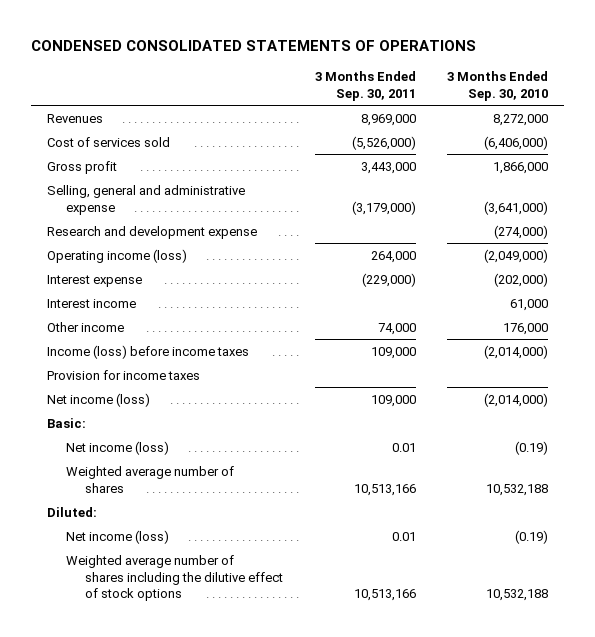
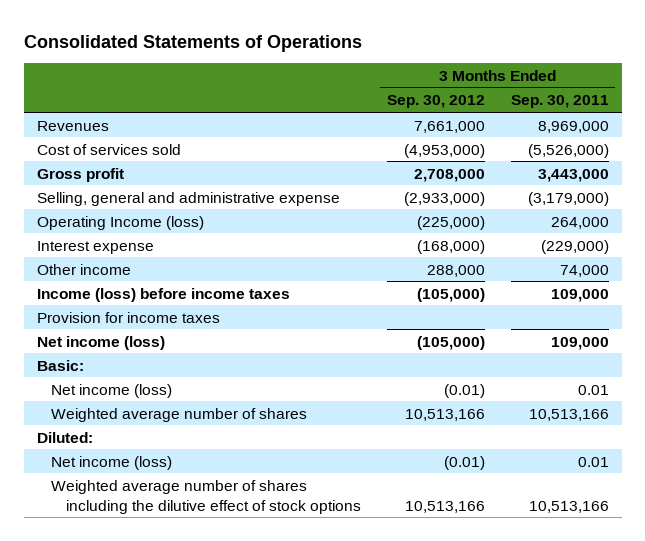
[30,40,476,52] CONDENSED CONSOLIDATED STATEMENTS OF OPERATIONS -> [23,34,362,52] Consolidated Statements of Operations
[447,71,549,101] 3 Months Ended Sep. 30, 2010 -> none
none -> [386,95,485,109] Sep. 30, 2012
[46,225,257,239] Research and development expense -> none
[46,248,187,263] Operating income (loss) -> [36,215,204,230] Operating Income (loss)
[46,298,136,308] Interest income -> none

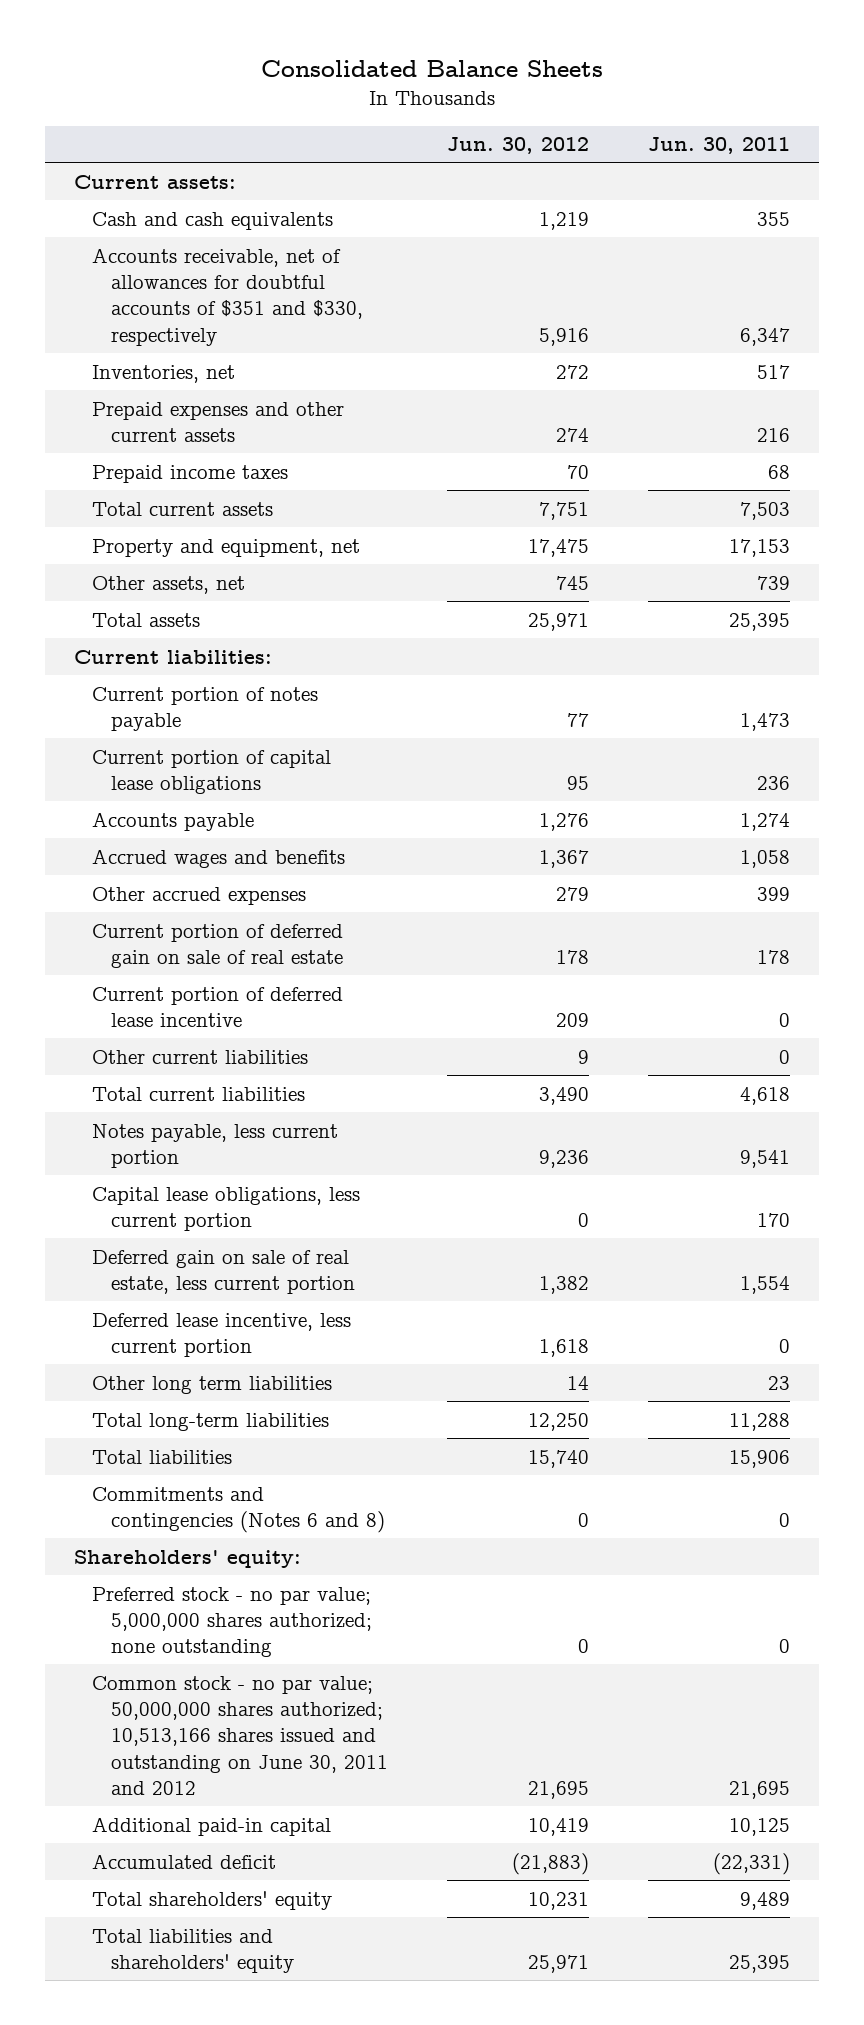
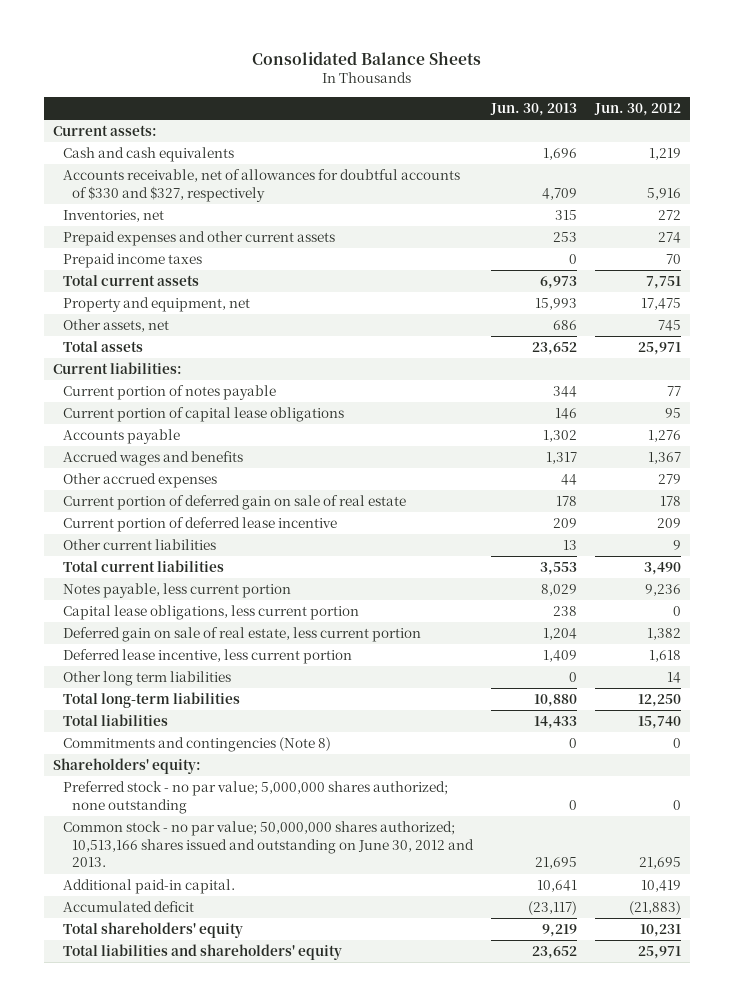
[647,137,790,155] Jun. 30, 2011 -> none
none -> [489,103,577,117] Jun. 30, 2013
[92,247,363,346] Accounts receivable, net of allowances for doubtful accounts of $351 and $330, respectively -> [62,169,460,202] Accounts receivable, net of allowances for doubtful accounts of $330 and $327, respectively
[92,1486,385,1533] Commitments and contingencies (Notes 6 and 8) -> [62,737,331,753] Commitments and contingencies (Note 8)
[92,1675,388,1796] Common stock - no par value; 50,000,000 shares authorized; 10,513,166 shares issued and outstanding on June 30, 2011 and 2012 -> [62,821,475,868] Common stock - no par value; 50,000,000 shares authorized; 10,513,166 shares issued and outstanding on June 30, 2012 and 2013.
[92,1816,332,1836] Additional paid-in capital -> [62,879,235,895] Additional paid-in capital.

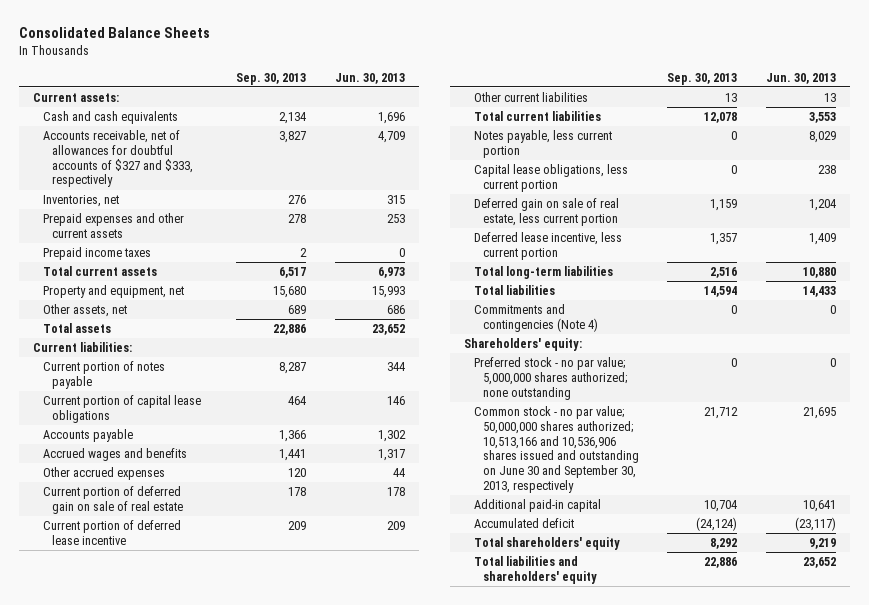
[593,103,681,117] Jun. 30, 2012 -> none
none -> [236,72,307,85] Sep. 30, 2013
[62,169,460,202] Accounts receivable, net of allowances for doubtful accounts of $330 and $327, respectively -> [42,130,193,188] Accounts receivable, net of allowances for doubtful accounts of $327 and $333, respectively
[62,671,231,687] Other long term liabilities -> none
[62,737,331,753] Commitments and contingencies (Note 8) -> [473,304,598,332] Commitments and contingencies (Note 4)
[62,821,475,868] Common stock - no par value; 50,000,000 shares authorized; 10,513,166 shares issued and outstanding on June 30, 2012 and 2013. -> [473,406,639,494] Common stock - no par value; 50,000,000 shares authorized; 10,513,166 and 10,536,906 shares issued and outstanding on June 30 and September 30, 2013, respectively
[62,879,235,895] Additional paid-in capital. -> [473,499,601,513] Additional paid-in capital

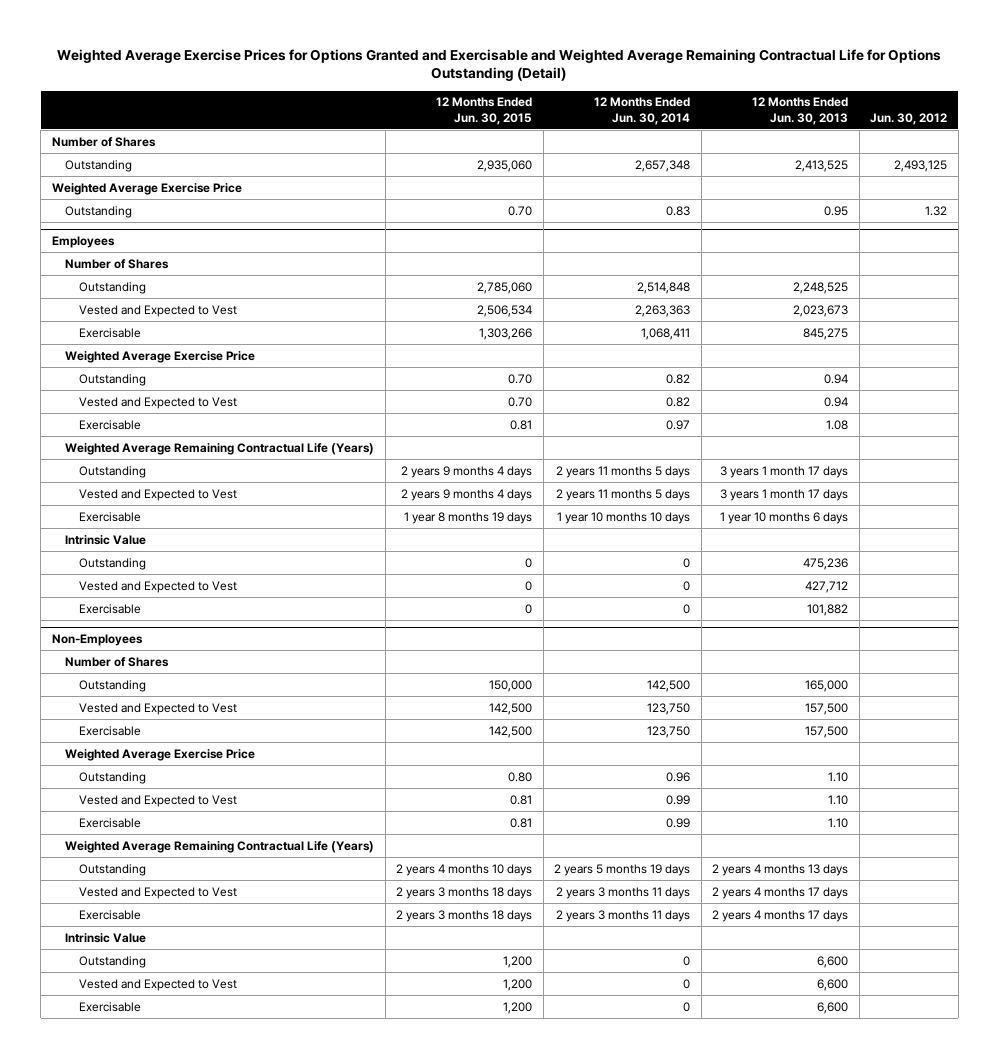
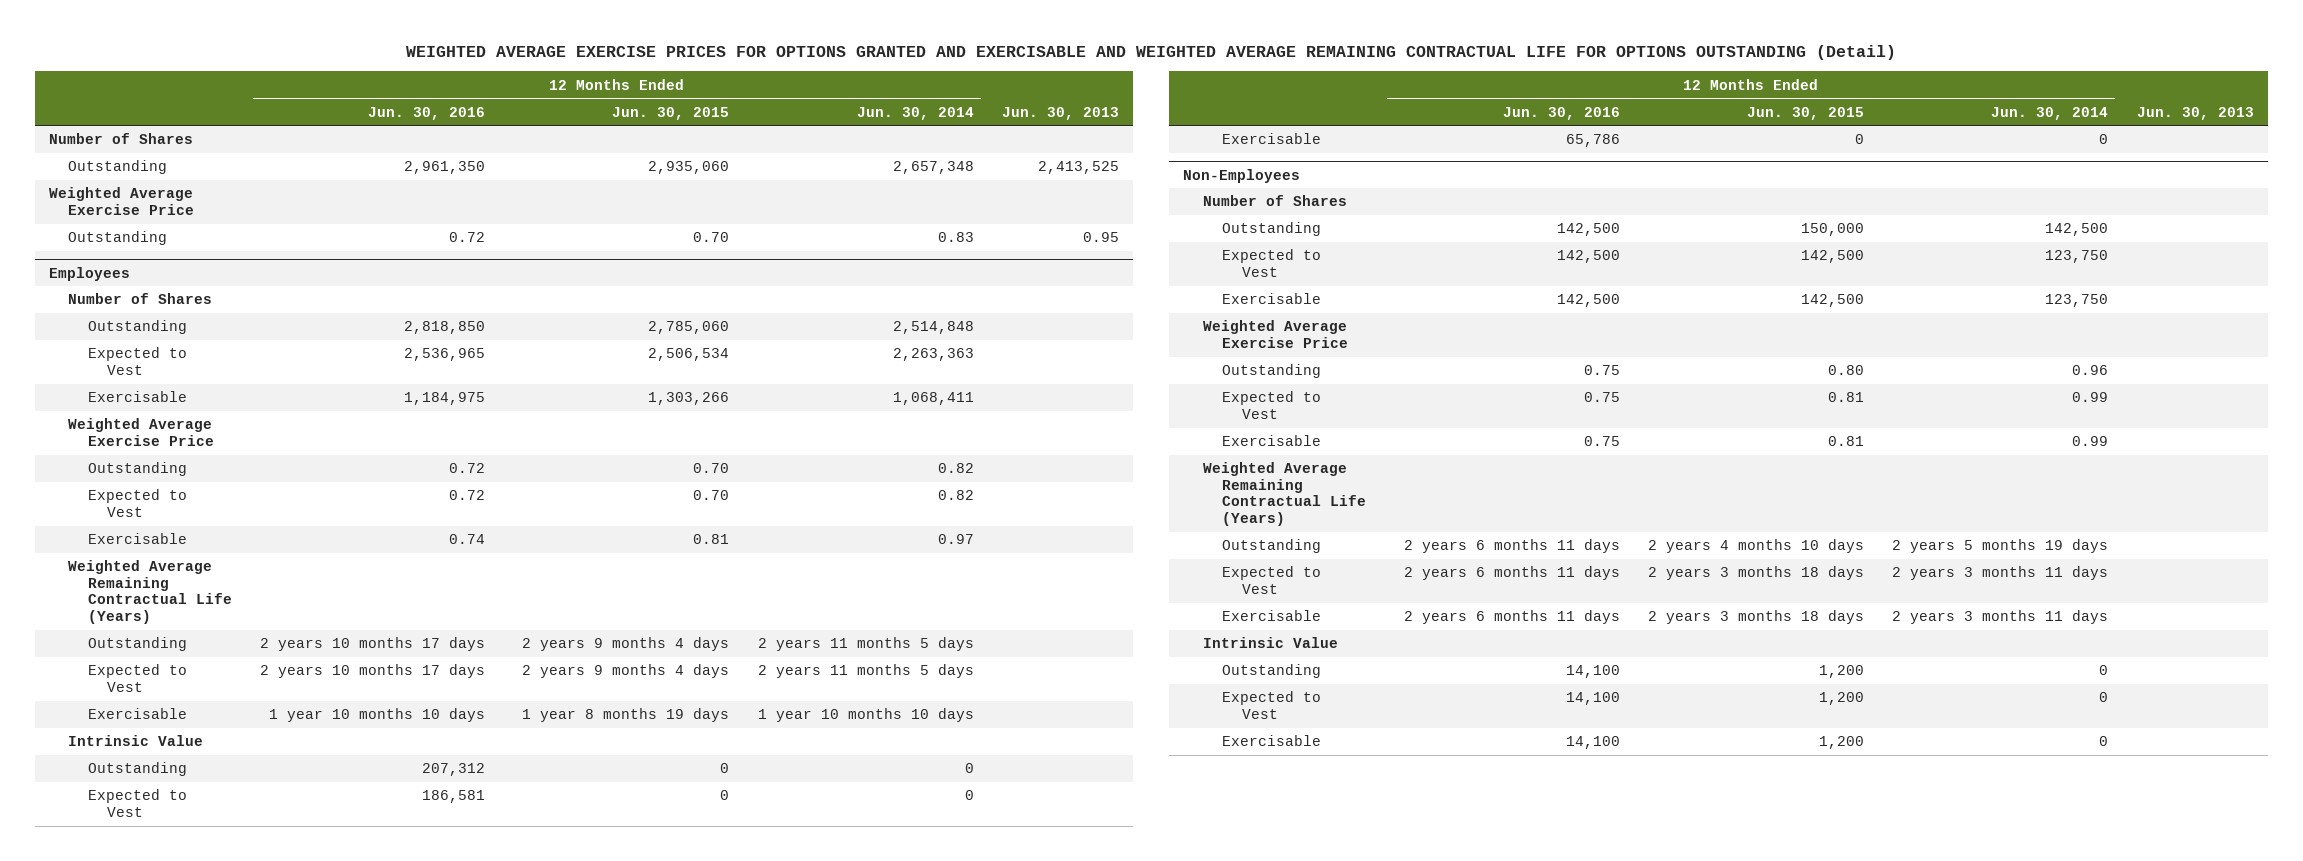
[57,48,942,82] Weighted Average Exercise Prices for Options Granted and Exercisable and Weighted Average Remaining Contractual Life for Options Outstanding (Detail) -> [406,45,1897,61] WEIGHTED AVERAGE EXERCISE PRICES FOR OPTIONS GRANTED AND EXERCISABLE AND WEIGHTED AVERAGE REMAINING CONTRACTUAL LIFE FOR OPTIONS OUTSTANDING (Detail)
[752,97,849,125] 12 Months Ended Jun. 30, 2013 -> none
[870,112,948,125] Jun. 30, 2012 -> none
none -> [368,106,486,120] Jun. 30, 2016
none -> [1002,106,1120,120] Jun. 30, 2013
[79,304,238,317] Vested and Expected to Vest -> [87,347,187,375] Expected to Vest
[79,396,238,409] Vested and Expected to Vest -> [87,489,187,517] Expected to Vest
[79,488,238,501] Vested and Expected to Vest -> [87,664,187,692] Expected to Vest
[79,580,238,593] Vested and Expected to Vest -> [87,789,187,817] Expected to Vest
[79,702,238,715] Vested and Expected to Vest -> [1222,249,1322,277] Expected to Vest
[79,794,238,807] Vested and Expected to Vest -> [1222,391,1322,419] Expected to Vest
[79,886,238,899] Vested and Expected to Vest -> [1222,566,1322,594] Expected to Vest
[79,978,238,991] Vested and Expected to Vest -> [1222,691,1322,719] Expected to Vest

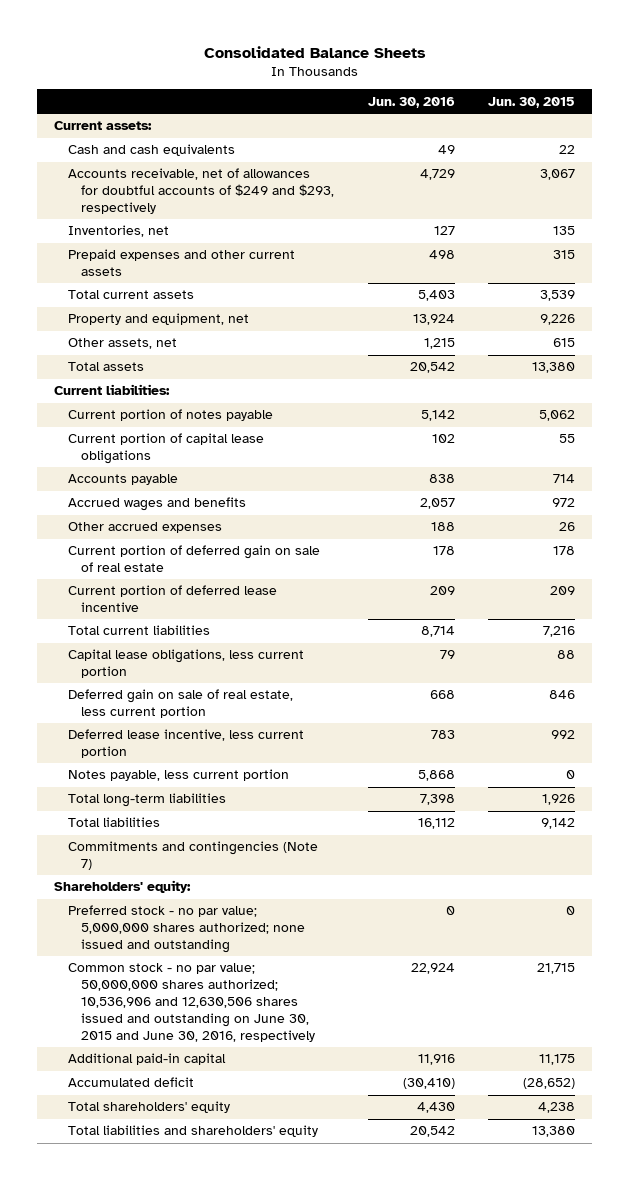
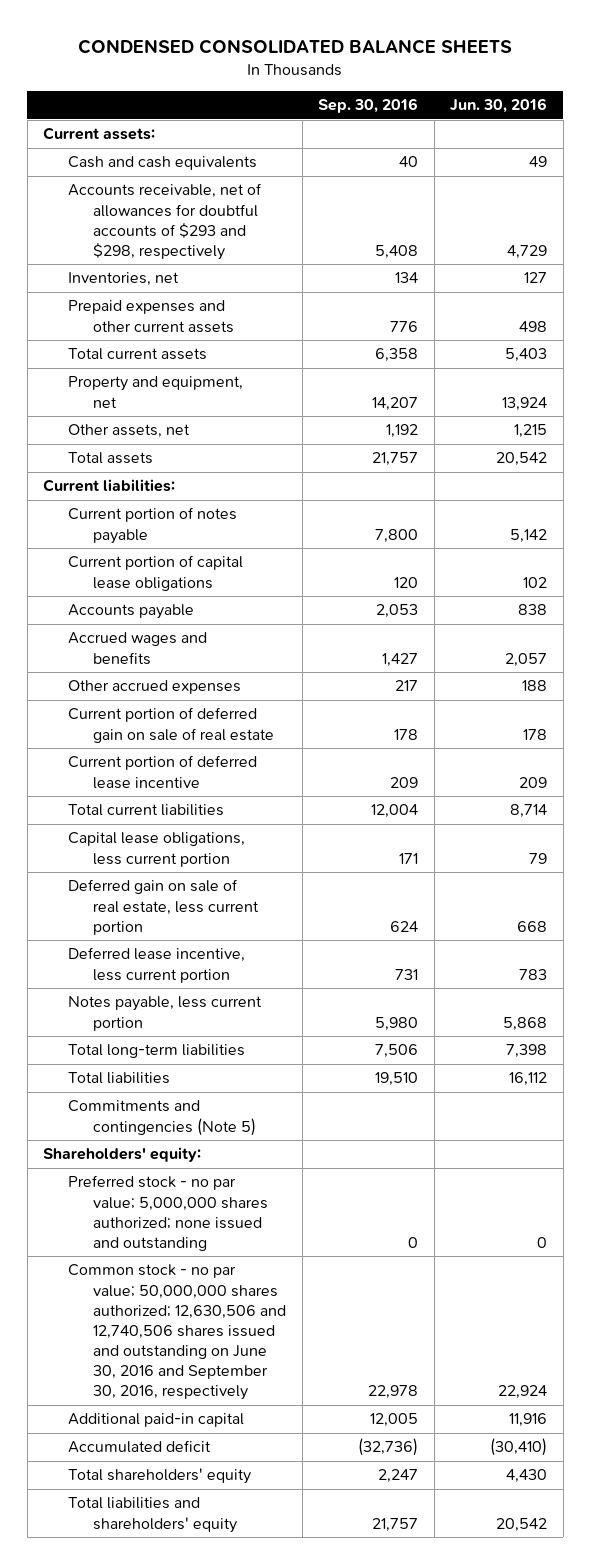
[203,45,426,58] Consolidated Balance Sheets -> [78,38,513,54] CONDENSED CONSOLIDATED BALANCE SHEETS
[488,96,576,108] Jun. 30, 2015 -> none
none -> [318,98,419,114] Sep. 30, 2016
[67,168,335,215] Accounts receivable, net of allowances for doubtful accounts of $249 and $293, respectively -> [68,183,263,260] Accounts receivable, net of allowances for doubtful accounts of $293 and $298, respectively
[67,841,318,871] Commitments and contingencies (Note 7) -> [68,1100,257,1136] Commitments and contingencies (Note 5)
[67,963,316,1042] Common stock - no par value; 50,000,000 shares authorized; 10,536,906 and 12,630,506 shares issued and outstanding on June 30, 2015 and June 30, 2016, respectively -> [68,1264,287,1401] Common stock - no par value; 50,000,000 shares authorized; 12,630,506 and 12,740,506 shares issued and outstanding on June 30, 2016 and September 30, 2016, respectively

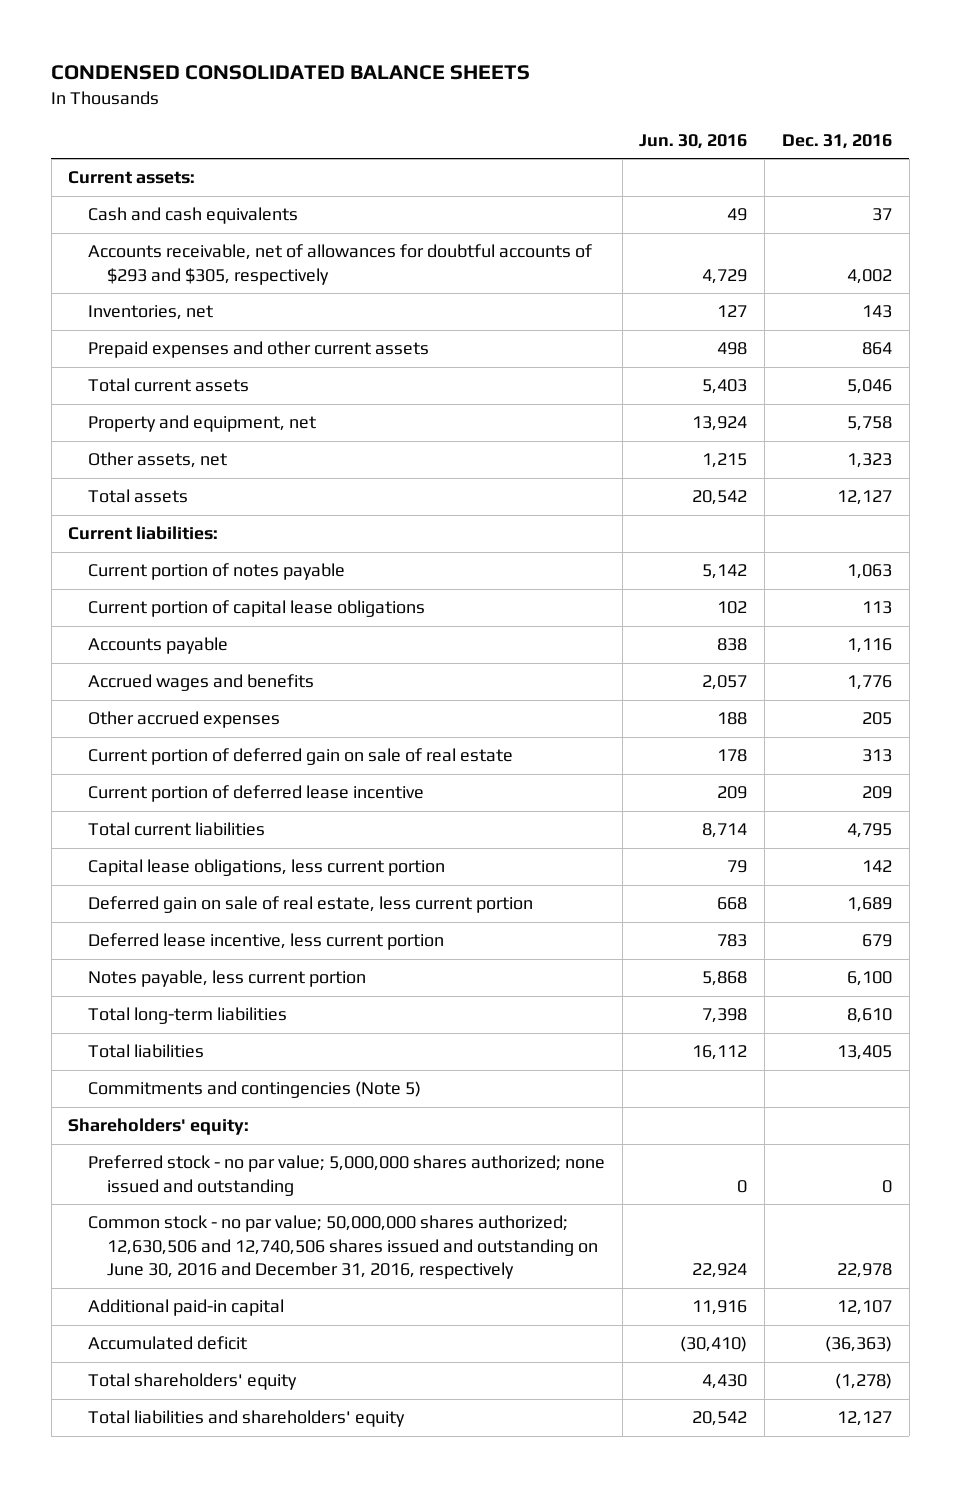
[318,98,419,114] Sep. 30, 2016 -> none
none -> [781,133,892,149] Dec. 31, 2016
[68,183,263,260] Accounts receivable, net of allowances for doubtful accounts of $293 and $298, respectively -> [87,244,592,285] Accounts receivable, net of allowances for doubtful accounts of $293 and $305, respectively
[68,1264,287,1401] Common stock - no par value; 50,000,000 shares authorized; 12,630,506 and 12,740,506 shares issued and outstanding on June 30, 2016 and September 30, 2016, respectively -> [87,1215,599,1280] Common stock - no par value; 50,000,000 shares authorized; 12,630,506 and 12,740,506 shares issued and outstanding on June 30, 2016 and December 31, 2016, respectively

